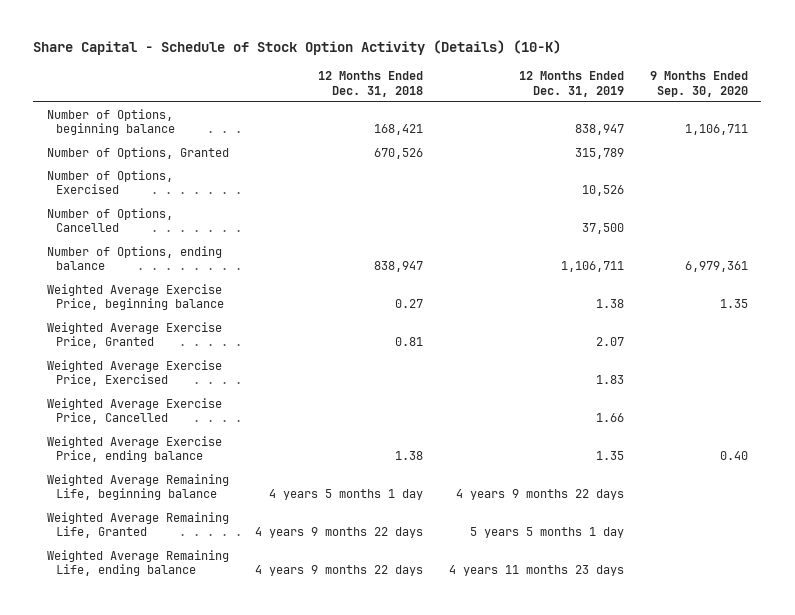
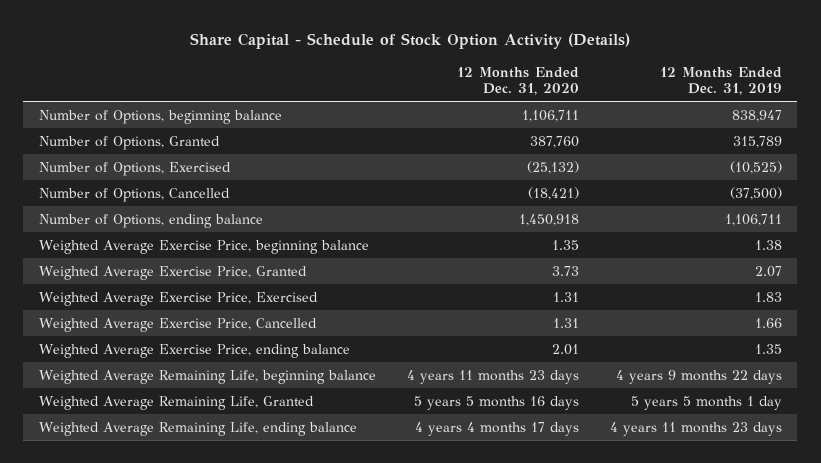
[33,40,562,56] Share Capital - Schedule of Stock Option Activity (Details) (10-K) -> [190,32,631,49] Share Capital - Schedule of Stock Option Activity (Details)
[317,71,423,97] 12 Months Ended Dec. 31, 2018 -> none
[650,71,749,97] 9 Months Ended Sep. 30, 2020 -> none
none -> [456,66,579,95] 12 Months Ended Dec. 31, 2020
[581,185,624,197] 10,526 -> [729,160,782,174] (10,525)
[581,223,624,235] 37,500 -> [729,186,782,200] (37,500)

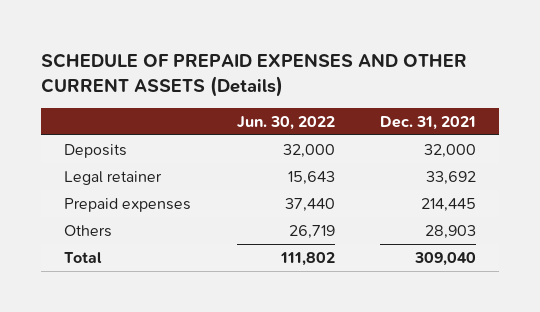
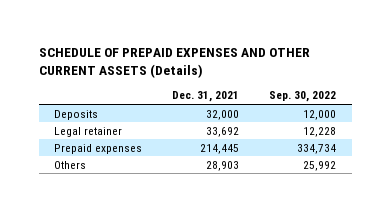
[236,115,335,130] Jun. 30, 2022 -> none
none -> [269,91,337,103] Sep. 30, 2022
[64,251,103,263] Total -> none

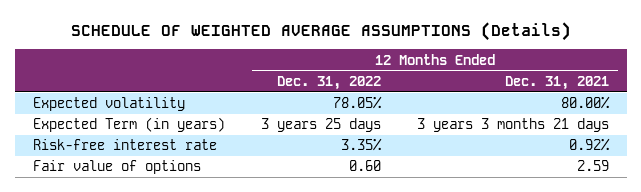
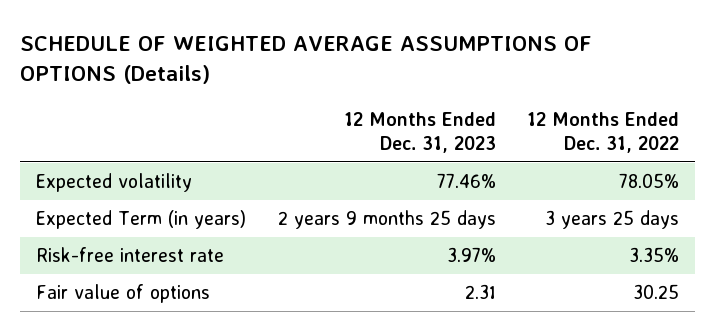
[70,21,571,41] SCHEDULE OF WEIGHTED AVERAGE ASSUMPTIONS (Details) -> [20,35,593,85] SCHEDULE OF WEIGHTED AVERAGE ASSUMPTIONS OF OPTIONS (Details)
[504,75,609,90] Dec. 31, 2021 -> none
none -> [343,112,496,153] 12 Months Ended Dec. 31, 2023
[348,160,381,172] 0.60 -> [633,284,680,300] 30.25

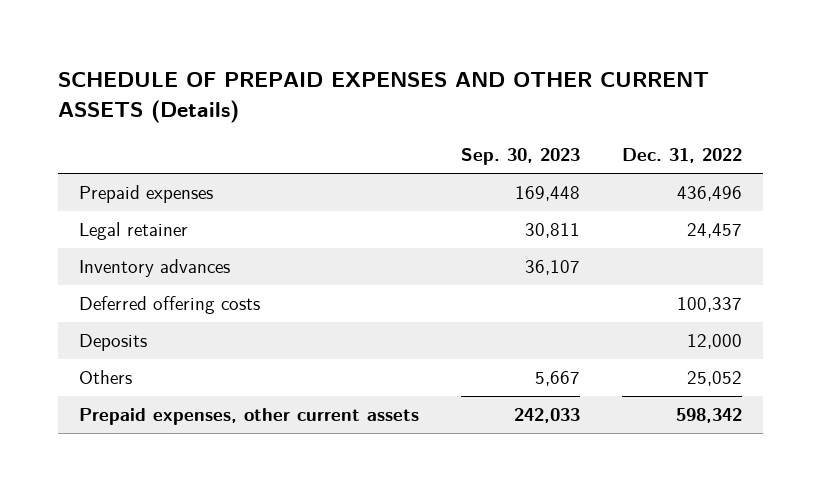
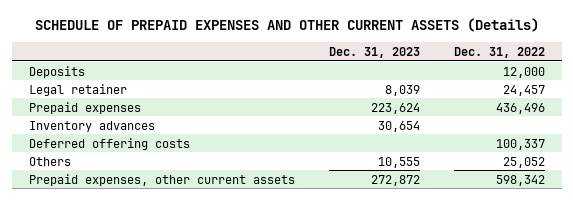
[461,148,581,166] Sep. 30, 2023 -> none
none -> [328,47,420,59] Dec. 31, 2023
[79,334,148,352] Deposits -> [28,65,85,78] Deposits
[79,185,214,204] Prepaid expenses -> [28,101,141,114] Prepaid expenses

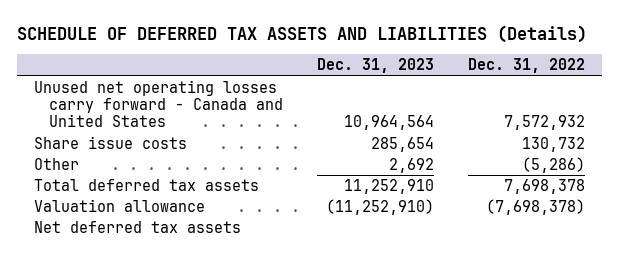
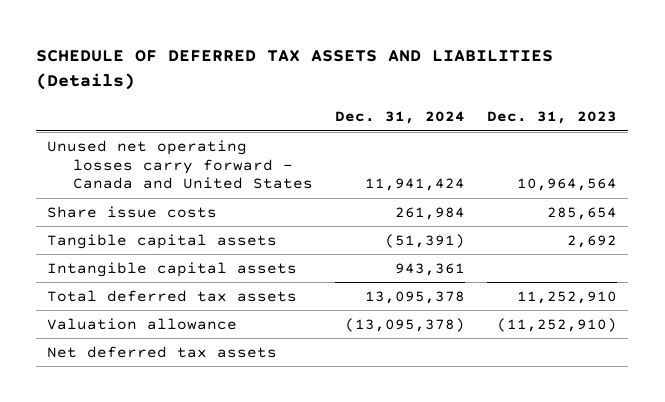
[468,58,586,74] Dec. 31, 2022 -> none
none -> [335,111,466,125] Dec. 31, 2024
[34,158,80,171] Other -> [47,233,278,249] Tangible capital assets
none -> [47,261,298,277] Intangible capital assets

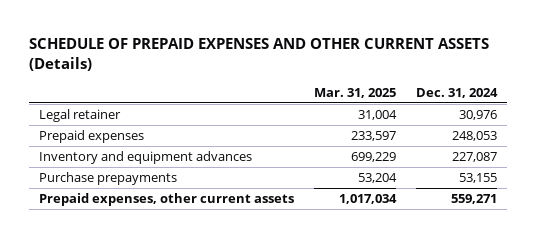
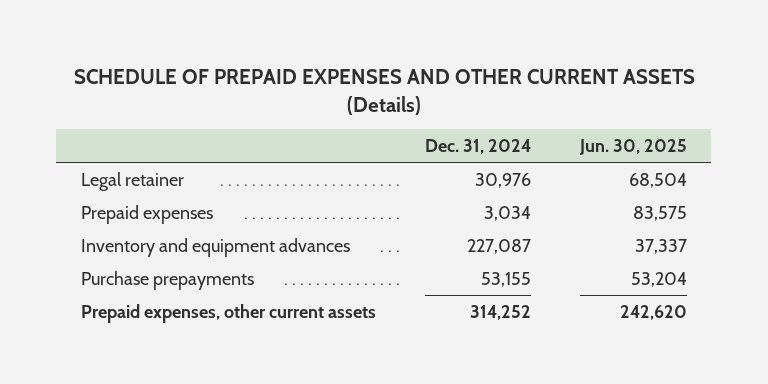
[313,87,396,98] Mar. 31, 2025 -> none
none -> [578,138,687,155] Jun. 30, 2025
[451,131,497,142] 248,053 -> [483,205,531,221] 3,034
[450,194,497,205] 559,271 -> [469,304,531,320] 314,252

